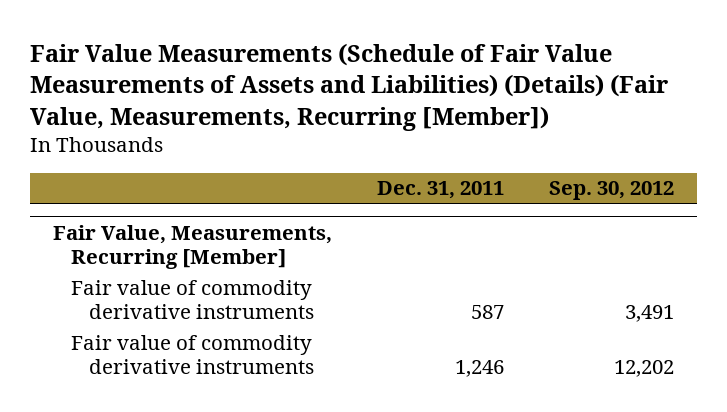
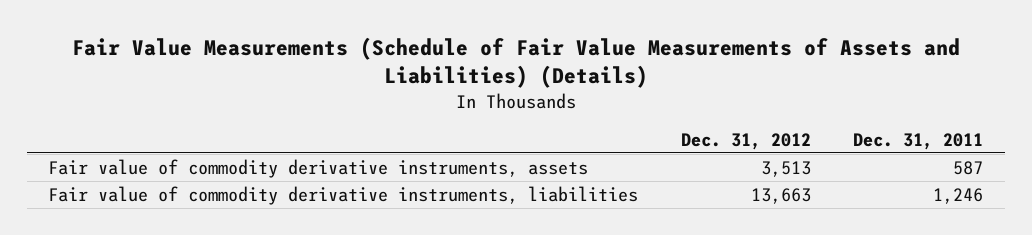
[29,42,668,131] Fair Value Measurements (Schedule of Fair Value Measurements of Assets and Liabilities) (Details) (Fair Value, Measurements, Recurring [Member]) -> [71,36,960,89] Fair Value Measurements (Schedule of Fair Value Measurements of Assets and Liabilities) (Details)
[549,181,675,201] Sep. 30, 2012 -> none
none -> [680,132,811,150] Dec. 31, 2012
[52,224,332,269] Fair Value, Measurements, Recurring [Member] -> none
[70,279,315,319] Fair value of commodity derivative instruments -> [48,158,589,178] Fair value of commodity derivative instruments, assets
[70,334,315,374] Fair value of commodity derivative instruments -> [48,185,639,205] Fair value of commodity derivative instruments, liabilities

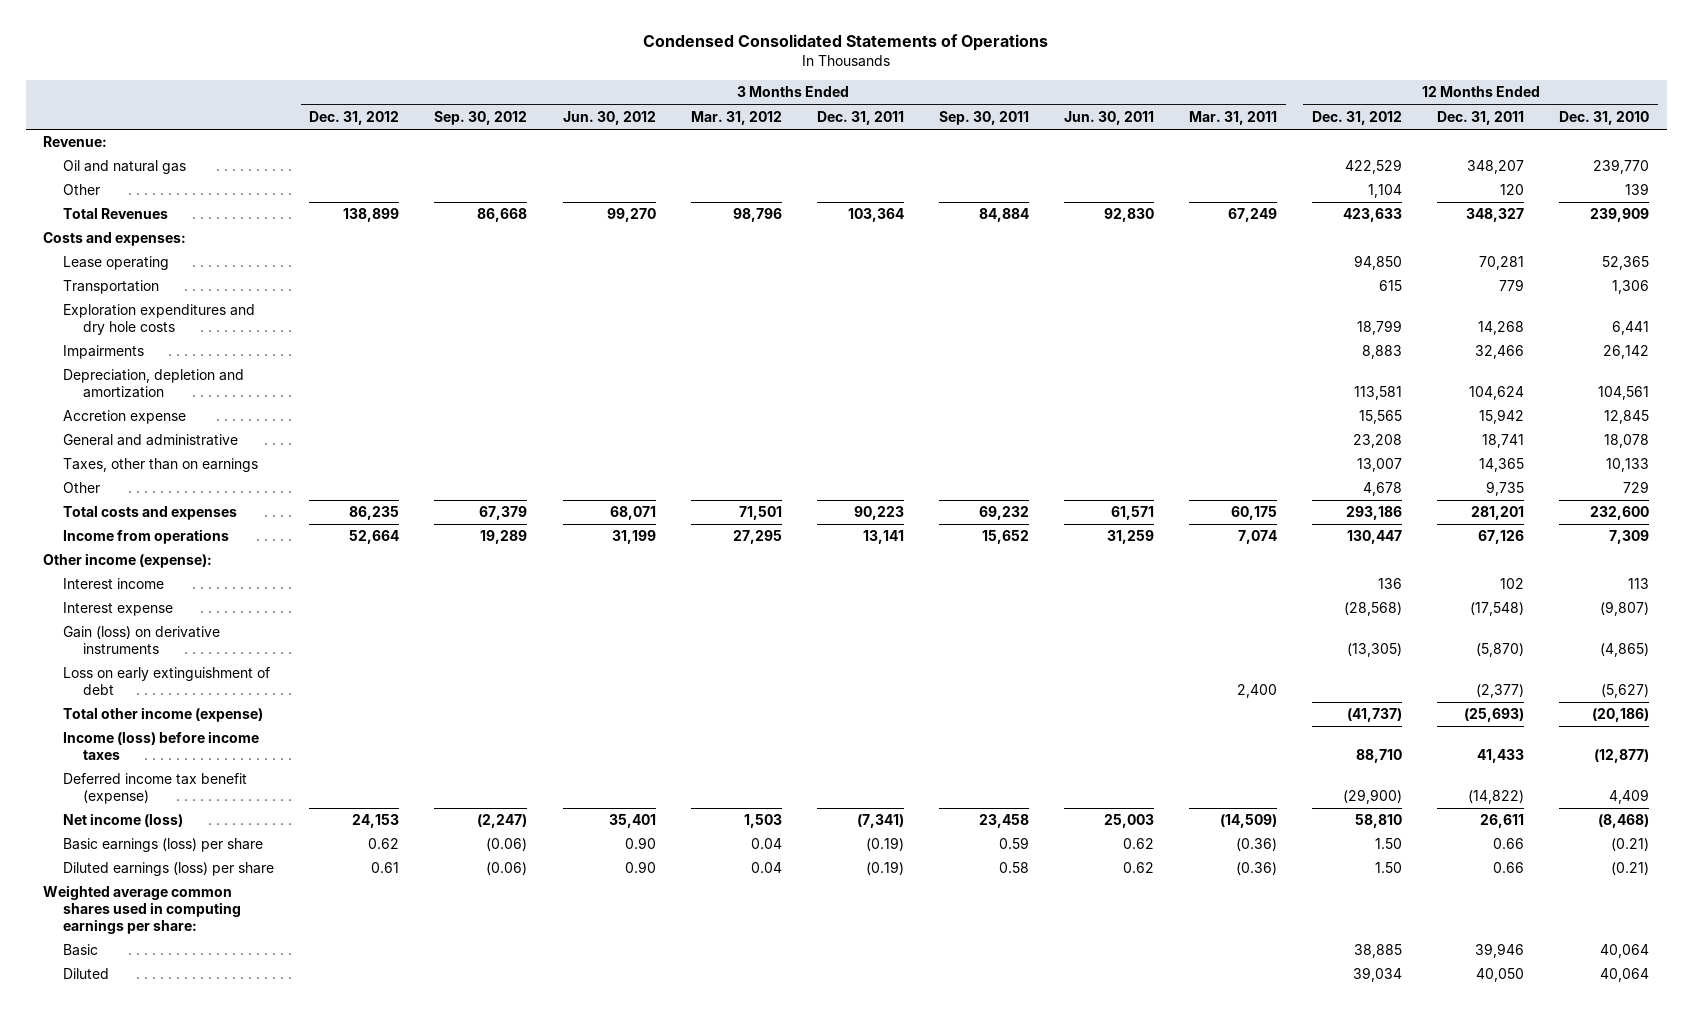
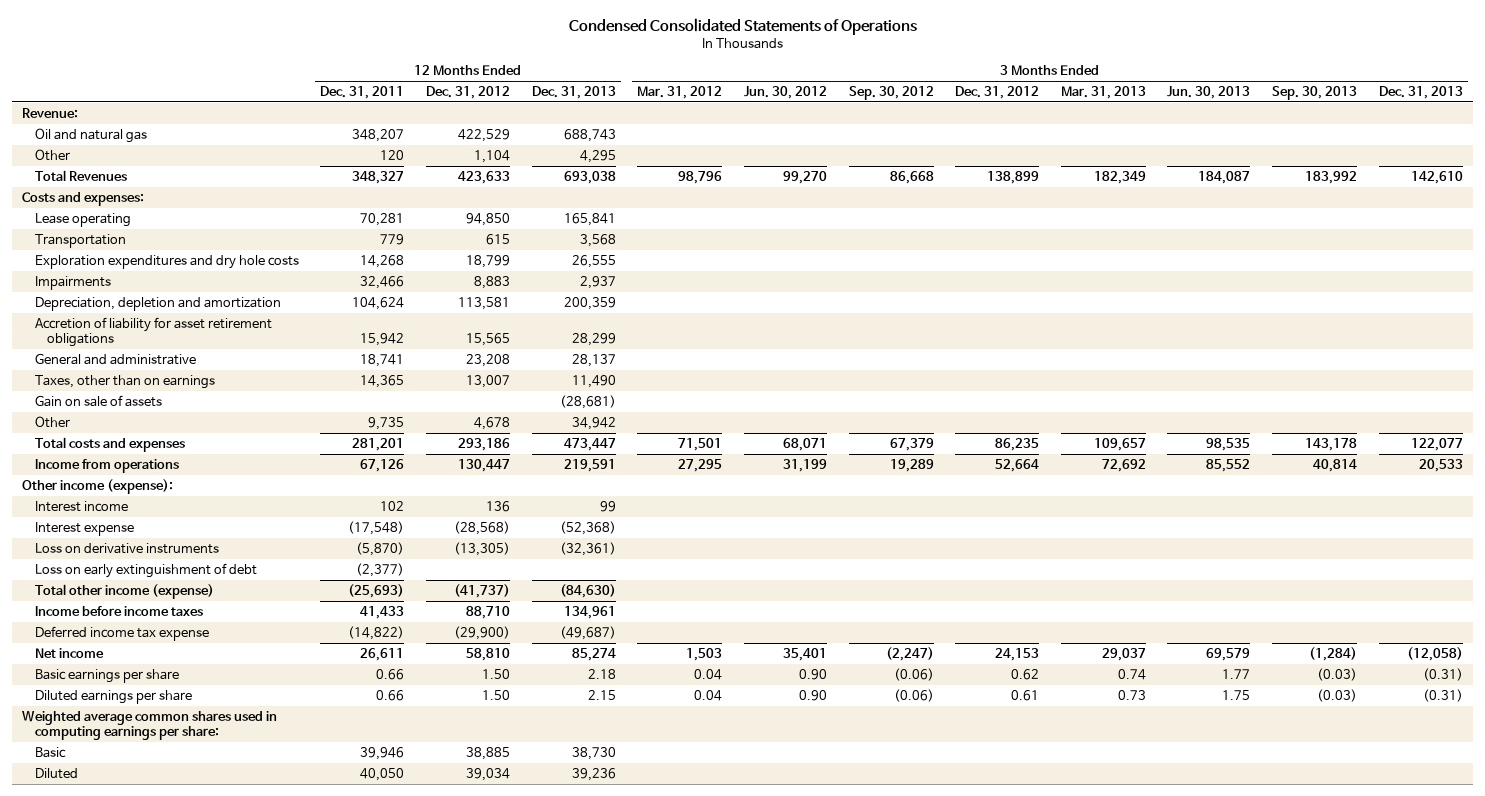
[816,110,904,125] Dec. 31, 2011 -> none
[938,110,1029,125] Sep. 30, 2011 -> none
[1063,110,1154,125] Jun. 30, 2011 -> none
[1188,110,1277,125] Mar. 31, 2011 -> none
[1559,110,1650,125] Dec. 31, 2010 -> none
none -> [531,86,616,100] Dec. 31, 2013
none -> [1060,86,1146,100] Mar. 31, 2013
none -> [1167,86,1251,100] Jun. 30, 2013
none -> [1272,86,1358,101] Sep. 30, 2013
none -> [1378,86,1463,100] Dec. 31, 2013
[63,410,187,425] Accretion expense -> [34,316,272,347] Accretion of liability for asset retirement obligations
none -> [34,394,162,407] Gain on sale of assets
[63,626,221,655] Gain (loss) on derivative instruments -> [34,542,219,554] Loss on derivative instruments
[63,731,260,761] Income (loss) before income taxes -> [34,605,203,616] Income before income taxes
[63,773,248,805] Deferred income tax benefit (expense) -> [34,625,209,641] Deferred income tax expense
[63,813,184,828] Net income (loss) -> [34,647,104,658] Net income
[63,838,264,853] Basic earnings (loss) per share -> [34,668,179,683] Basic earnings per share
[63,862,275,877] Diluted earnings (loss) per share -> [34,689,192,704] Diluted earnings per share

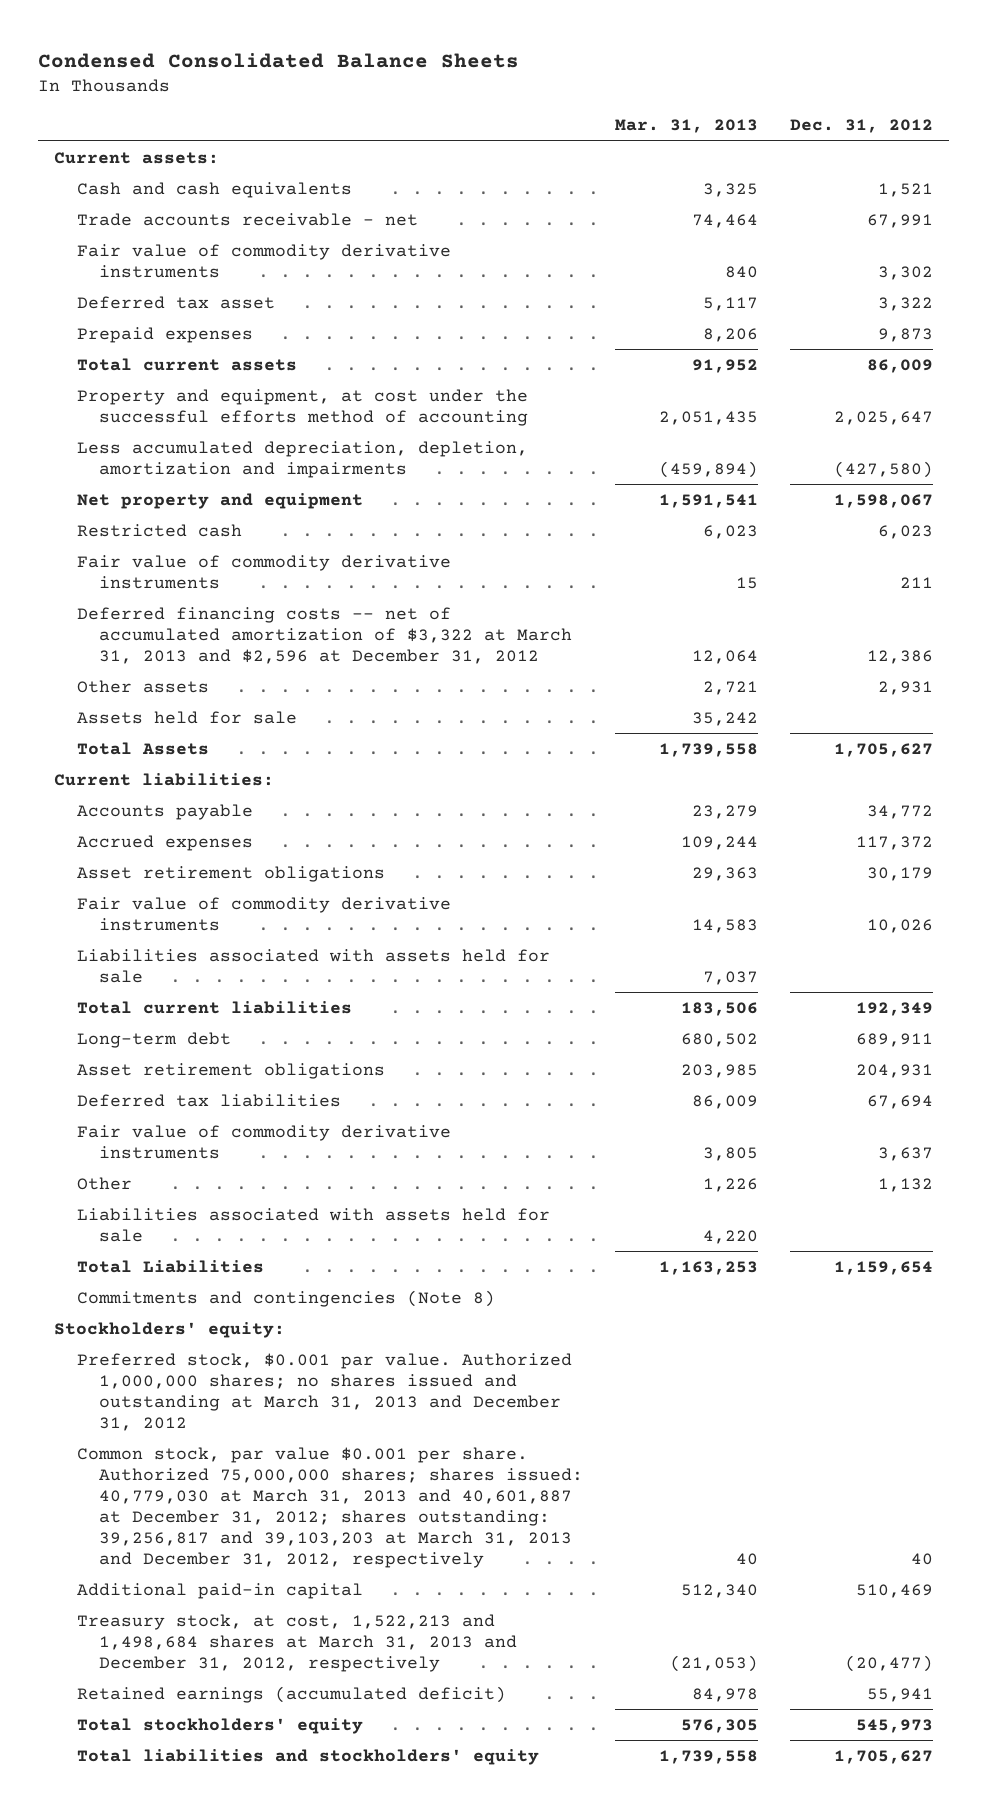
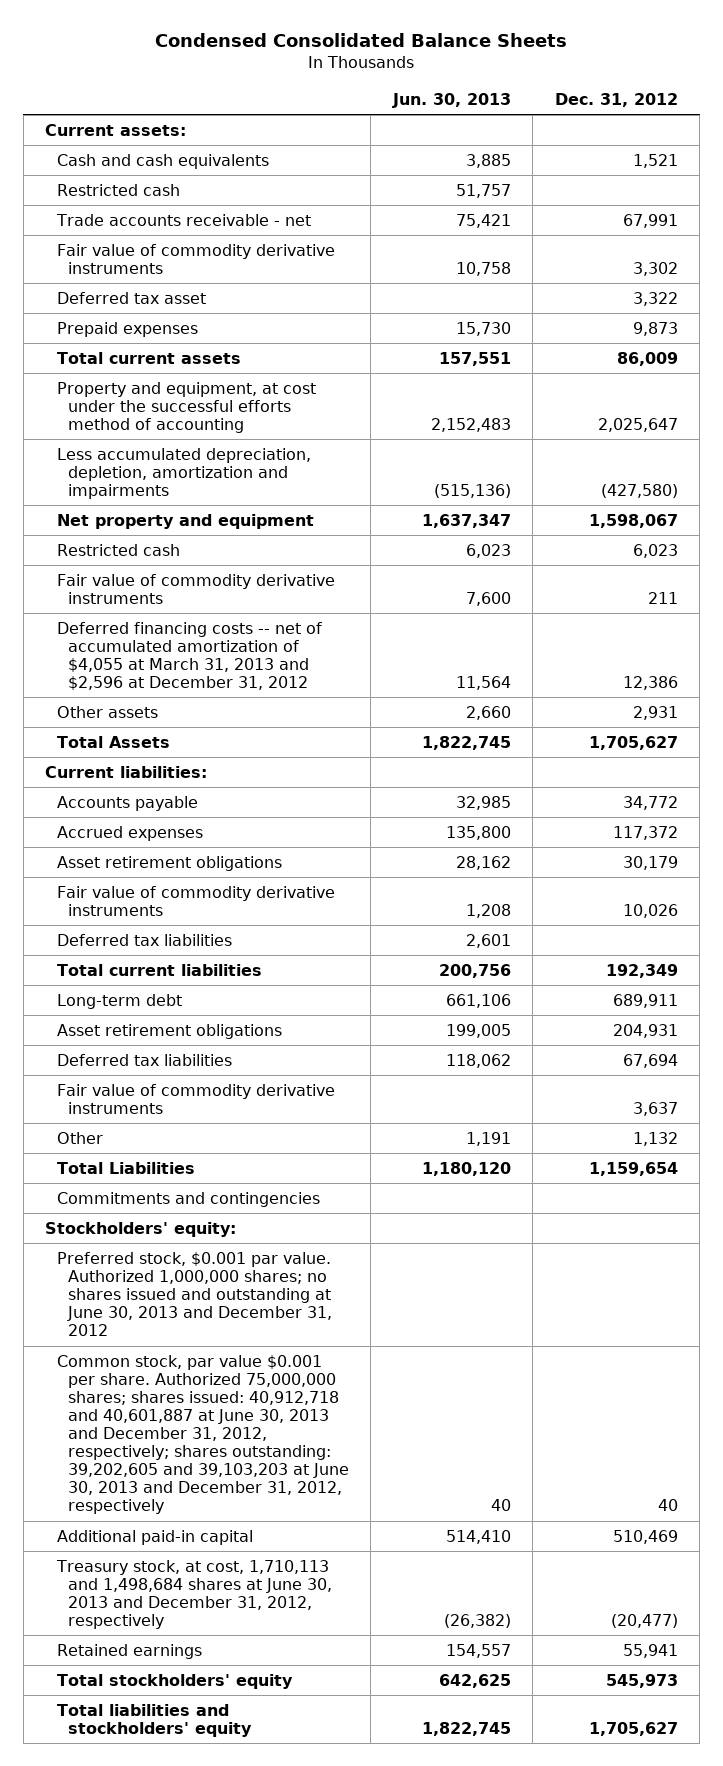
[615,119,759,134] Mar. 31, 2013 -> none
none -> [391,92,511,108] Jun. 30, 2013
none -> [56,183,180,196] Restricted cash
[76,606,573,664] Deferred financing costs -- net of accumulated amortization of $3,322 at March 31, 2013 and $2,596 at December 31, 2012 -> [56,621,322,690] Deferred financing costs -- net of accumulated amortization of $4,055 at March 31, 2013 and $2,596 at December 31, 2012
[76,710,297,724] Assets held for sale -> none
[76,948,550,983] Liabilities associated with assets held for sale -> none
none -> [56,933,232,946] Deferred tax liabilities
[76,1207,550,1242] Liabilities associated with assets held for sale -> none
[76,1289,495,1307] Commitments and contingencies (Note 8) -> [56,1191,320,1207] Commitments and contingencies
[76,1352,572,1432] Preferred stock, $0.001 par value. Authorized 1,000,000 shares; no shares issued and outstanding at March 31, 2013 and December 31, 2012 -> [56,1251,333,1336] Preferred stock, $0.001 par value. Authorized 1,000,000 shares; no shares issued and outstanding at June 30, 2013 and December 31, 2012
[76,1446,584,1569] Common stock, par value $0.001 per share. Authorized 75,000,000 shares; shares issued: 40,779,030 at March 31, 2013 and 40,601,887 at December 31, 2012; shares outstanding: 39,256,817 and 39,103,203 at March 31, 2013 and December 31, 2012, respectively -> [56,1354,350,1515] Common stock, par value $0.001 per share. Authorized 75,000,000 shares; shares issued: 40,912,718 and 40,601,887 at June 30, 2013 and December 31, 2012, respectively; shares outstanding: 39,202,605 and 39,103,203 at June 30, 2013 and December 31, 2012, respectively
[76,1613,518,1672] Treasury stock, at cost, 1,522,213 and 1,498,684 shares at March 31, 2013 and December 31, 2012, respectively -> [55,1559,333,1629] Treasury stock, at cost, 1,710,113 and 1,498,684 shares at June 30, 2013 and December 31, 2012, respectively
[76,1685,506,1703] Retained earnings (accumulated deficit) -> [56,1643,202,1659] Retained earnings

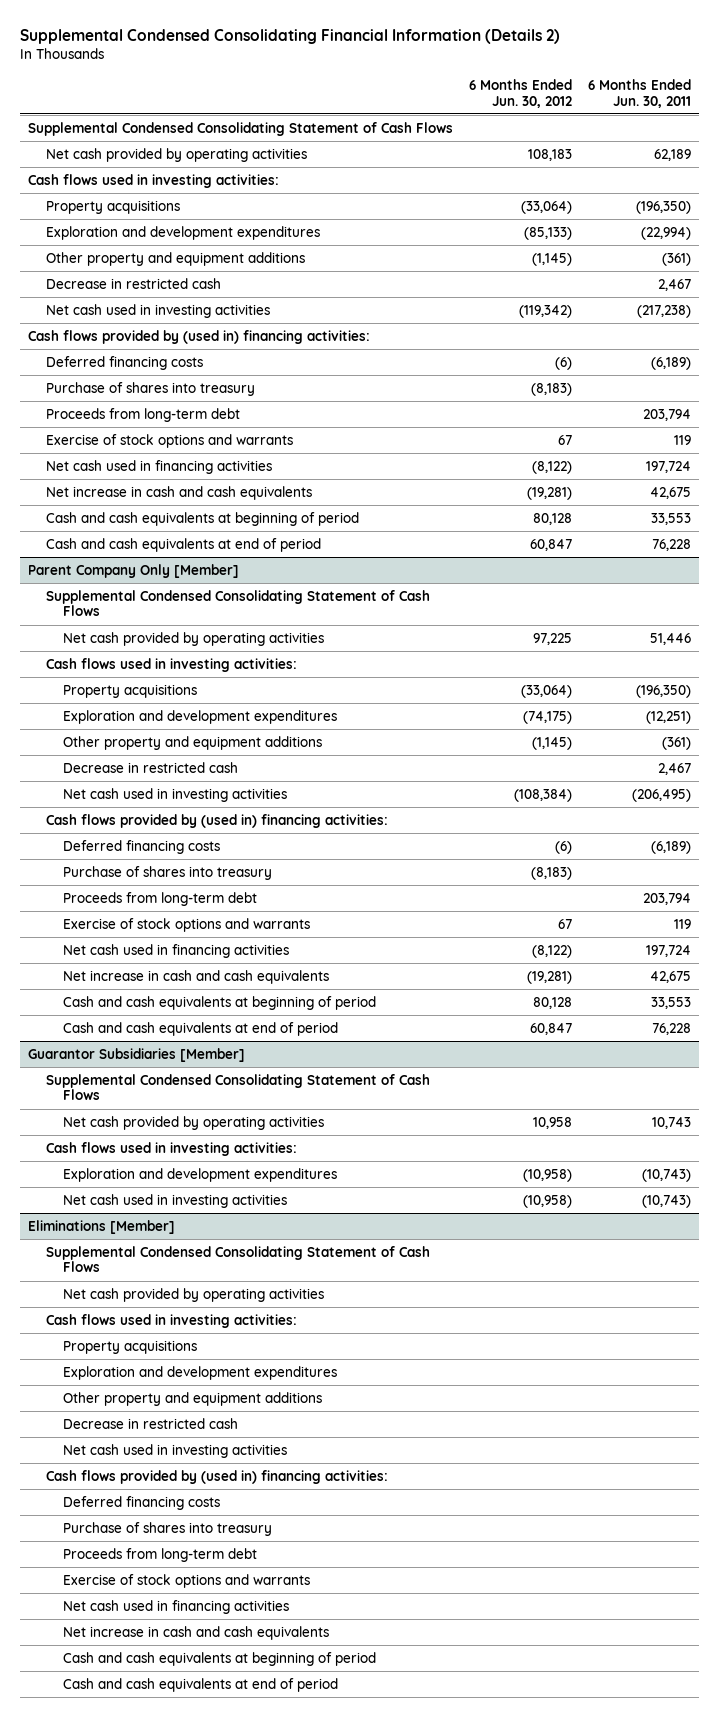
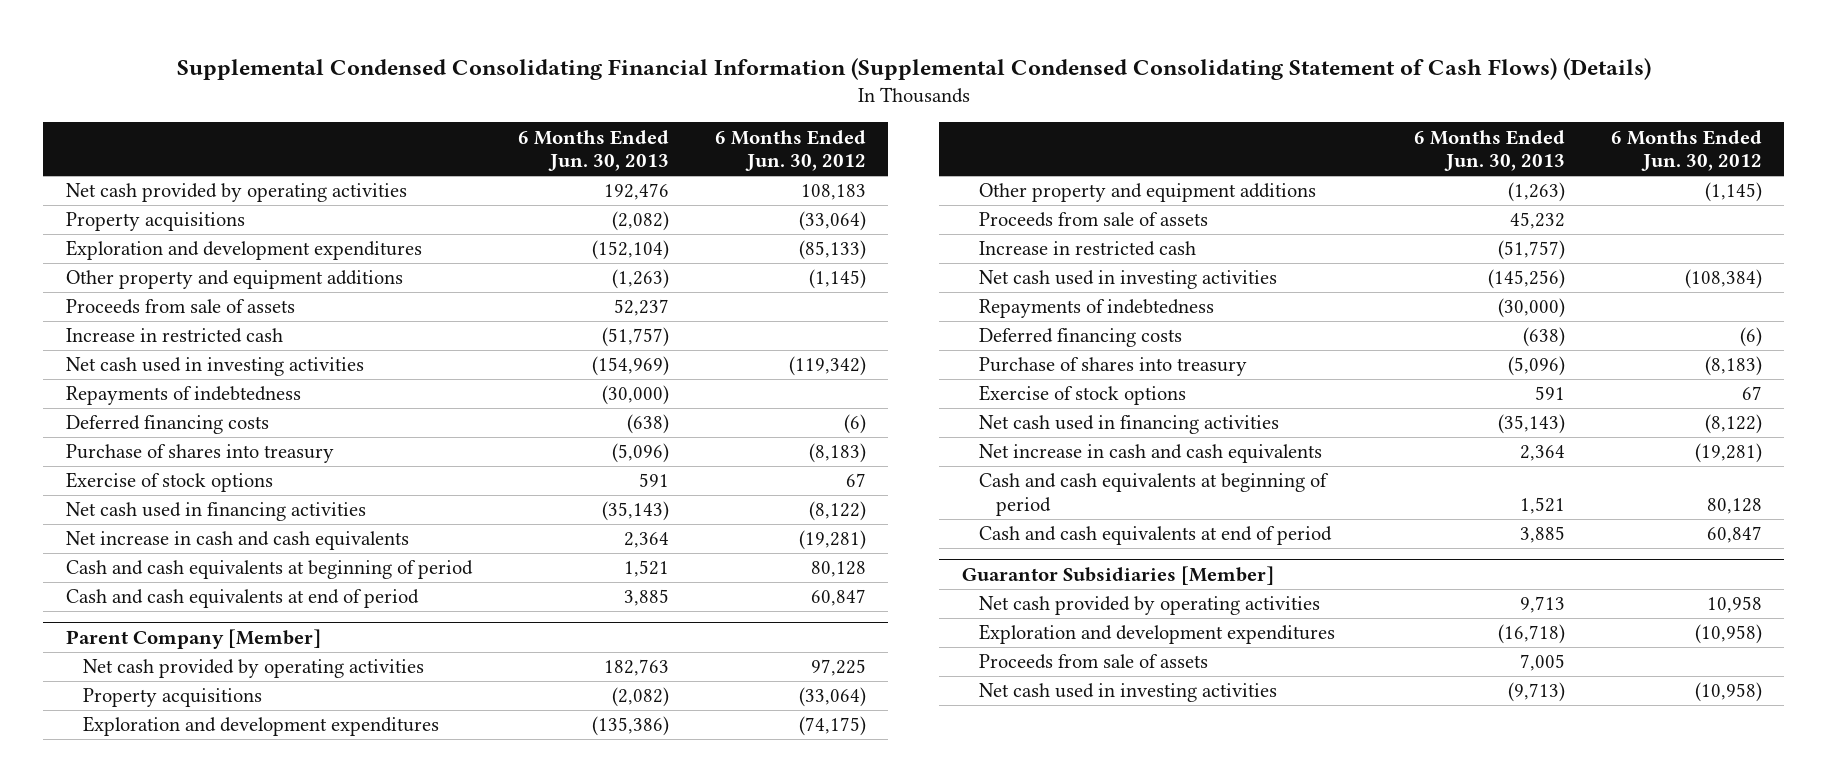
[20,29,561,45] Supplemental Condensed Consolidating Financial Information (Details 2) -> [176,57,1651,80] Supplemental Condensed Consolidating Financial Information (Supplemental Condensed Consolidating Statement of Cash Flows) (Details)
[588,78,692,108] 6 Months Ended Jun. 30, 2011 -> none
none -> [517,129,669,172] 6 Months Ended Jun. 30, 2013
[28,121,454,136] Supplemental Condensed Consolidating Statement of Cash Flows -> none
[28,173,280,188] Cash flows used in investing activities: -> none
none -> [66,299,296,315] Proceeds from sale of assets
[45,277,221,289] Decrease in restricted cash -> [66,328,284,344] Increase in restricted cash
[28,329,371,344] Cash flows provided by (used in) financing activities: -> none
none -> [66,386,302,406] Repayments of indebtedness
[45,407,240,422] Proceeds from long-term debt -> none
[45,433,293,448] Exercise of stock options and warrants -> [66,472,274,493] Exercise of stock options
[45,589,430,617] Supplemental Condensed Consolidating Statement of Cash Flows -> none
[28,563,240,578] Parent Company Only [Member] -> [66,629,322,650] Parent Company [Member]
[45,657,297,672] Cash flows used in investing activities: -> none
none -> [979,212,1209,228] Proceeds from sale of assets
[63,761,239,773] Decrease in restricted cash -> [979,241,1197,257] Increase in restricted cash
[45,813,388,828] Cash flows provided by (used in) financing activities: -> none
none -> [979,299,1215,319] Repayments of indebtedness
[63,891,258,906] Proceeds from long-term debt -> none
[63,917,311,932] Exercise of stock options and warrants -> [979,385,1187,406] Exercise of stock options
[45,1073,430,1101] Supplemental Condensed Consolidating Statement of Cash Flows -> none
[45,1141,297,1156] Cash flows used in investing activities: -> none
none -> [979,654,1209,670] Proceeds from sale of assets
[28,1219,176,1234] Eliminations [Member] -> none
[45,1245,430,1273] Supplemental Condensed Consolidating Statement of Cash Flows -> none
[63,1287,325,1302] Net cash provided by operating activities -> none
[45,1313,297,1328] Cash flows used in investing activities: -> none
[63,1339,198,1354] Property acquisitions -> none
[63,1365,338,1380] Exploration and development expenditures -> none
[63,1391,323,1406] Other property and equipment additions -> none
[63,1417,239,1429] Decrease in restricted cash -> none
[63,1443,288,1458] Net cash used in investing activities -> none
[45,1469,388,1484] Cash flows provided by (used in) financing activities: -> none
[63,1495,221,1510] Deferred financing costs -> none
[63,1521,273,1536] Purchase of shares into treasury -> none
[63,1547,258,1562] Proceeds from long-term debt -> none
[63,1573,311,1588] Exercise of stock options and warrants -> none
[63,1599,290,1614] Net cash used in financing activities -> none
[63,1625,330,1640] Net increase in cash and cash equivalents -> none
[63,1651,377,1666] Cash and cash equivalents at beginning of period -> none
[63,1677,339,1692] Cash and cash equivalents at end of period -> none

